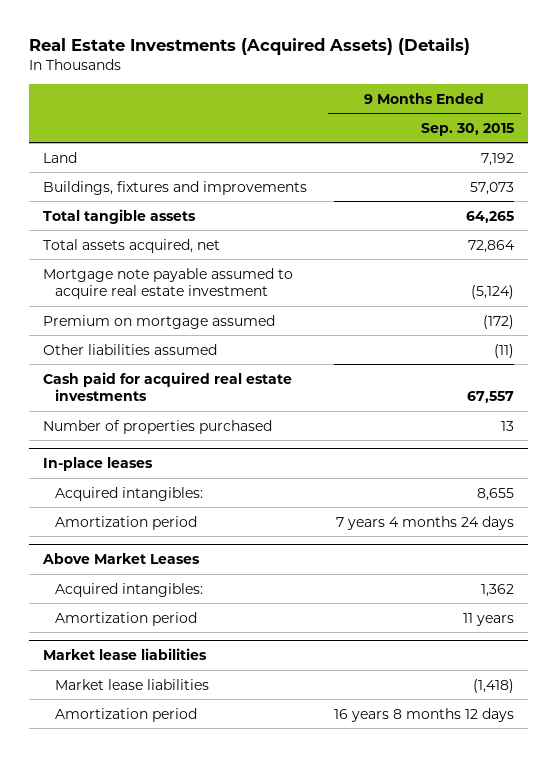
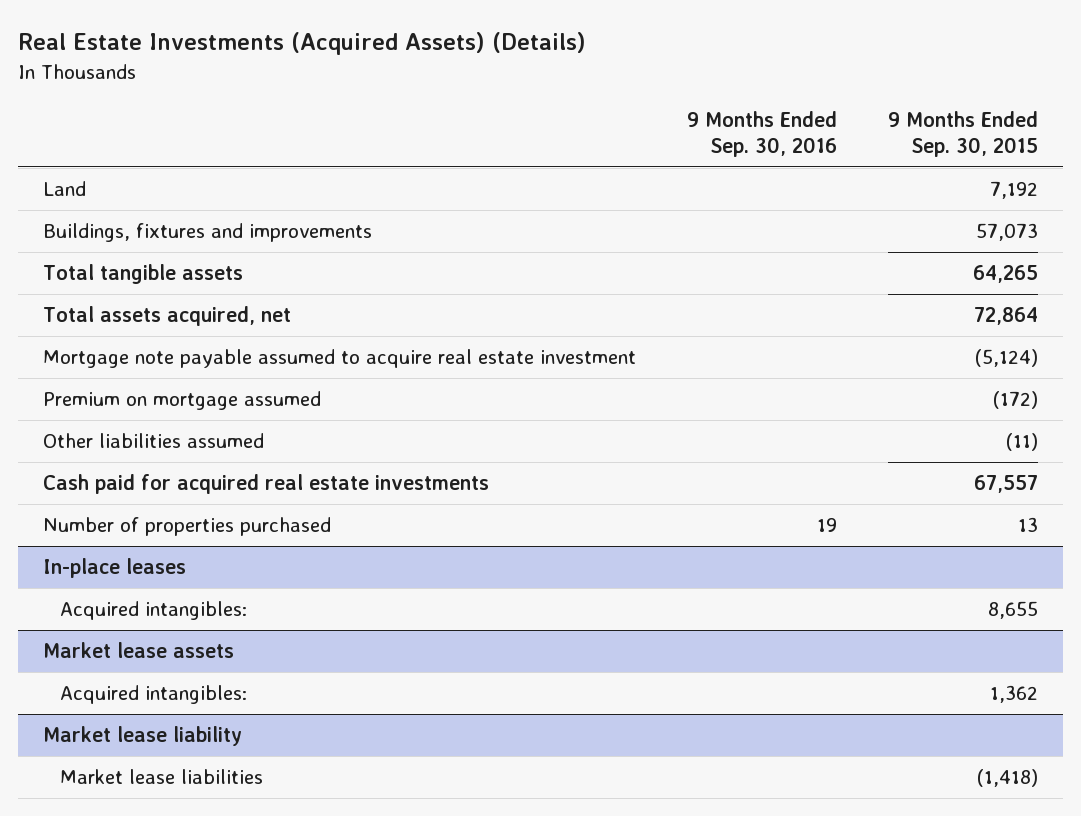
none -> [687,111,838,157] 9 Months Ended Sep. 30, 2016
[55,515,198,530] Amortization period -> none
[41,553,200,565] Above Market Leases -> [43,641,235,658] Market lease assets
[55,611,198,626] Amortization period -> none
[42,648,207,661] Market lease liabilities -> [43,725,243,746] Market lease liability
[55,707,198,722] Amortization period -> none

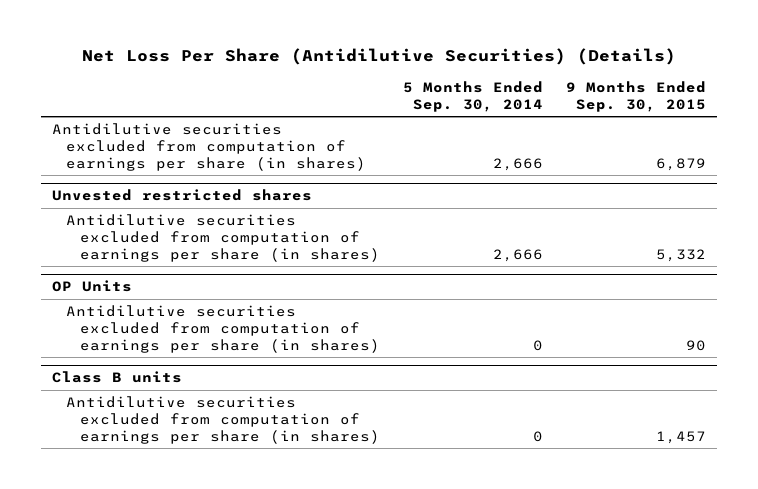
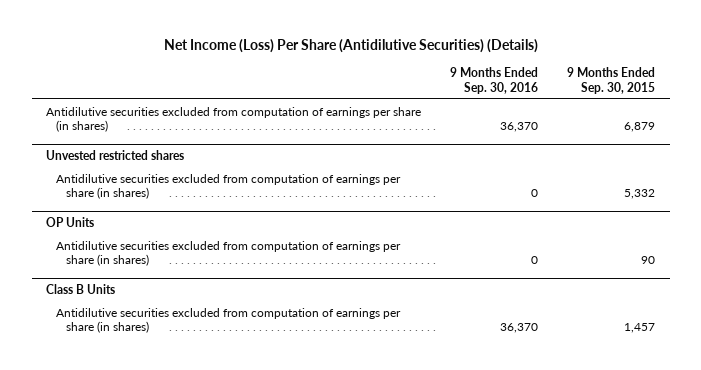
[82,48,677,66] Net Loss Per Share (Antidilutive Securities) (Details) -> [163,39,538,54] Net Income (Loss) Per Share (Antidilutive Securities) (Details)
[402,80,543,112] 5 Months Ended Sep. 30, 2014 -> none
none -> [450,67,539,94] 9 Months Ended Sep. 30, 2016
[52,371,183,384] Class B units -> [46,283,116,294] Class B Units

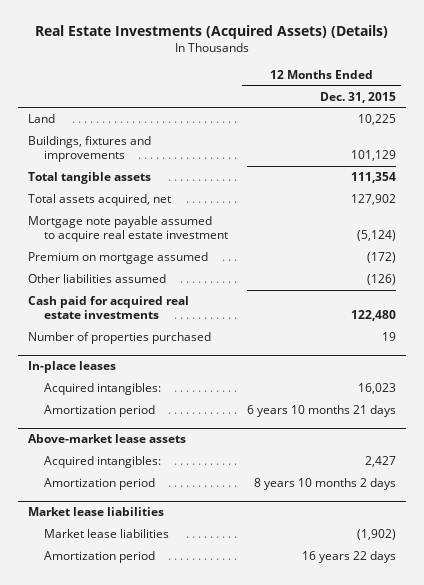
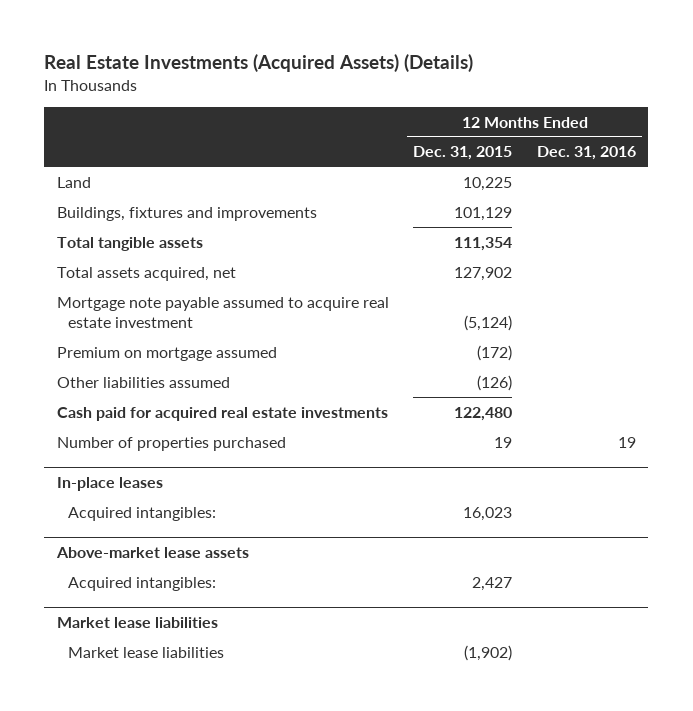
none -> [536,146,636,161] Dec. 31, 2016
[43,405,155,418] Amortization period -> none
[43,478,155,491] Amortization period -> none
[43,551,155,564] Amortization period -> none

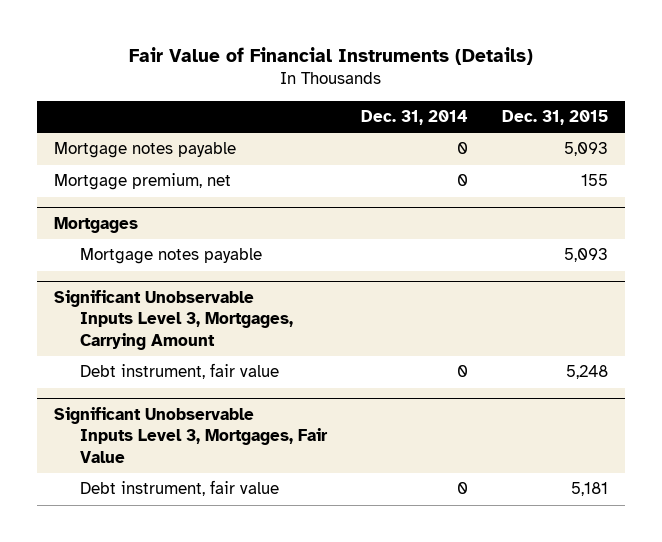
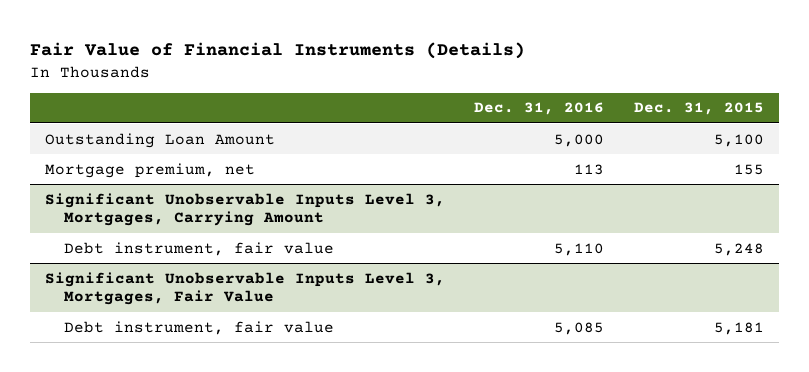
[360,110,468,126] Dec. 31, 2014 -> none
none -> [474,102,605,116] Dec. 31, 2016
[53,142,236,159] Mortgage notes payable -> none
none -> [44,132,275,148] Outstanding Loan Amount
[53,217,138,234] Mortgages -> none
[79,248,262,265] Mortgage notes payable -> none

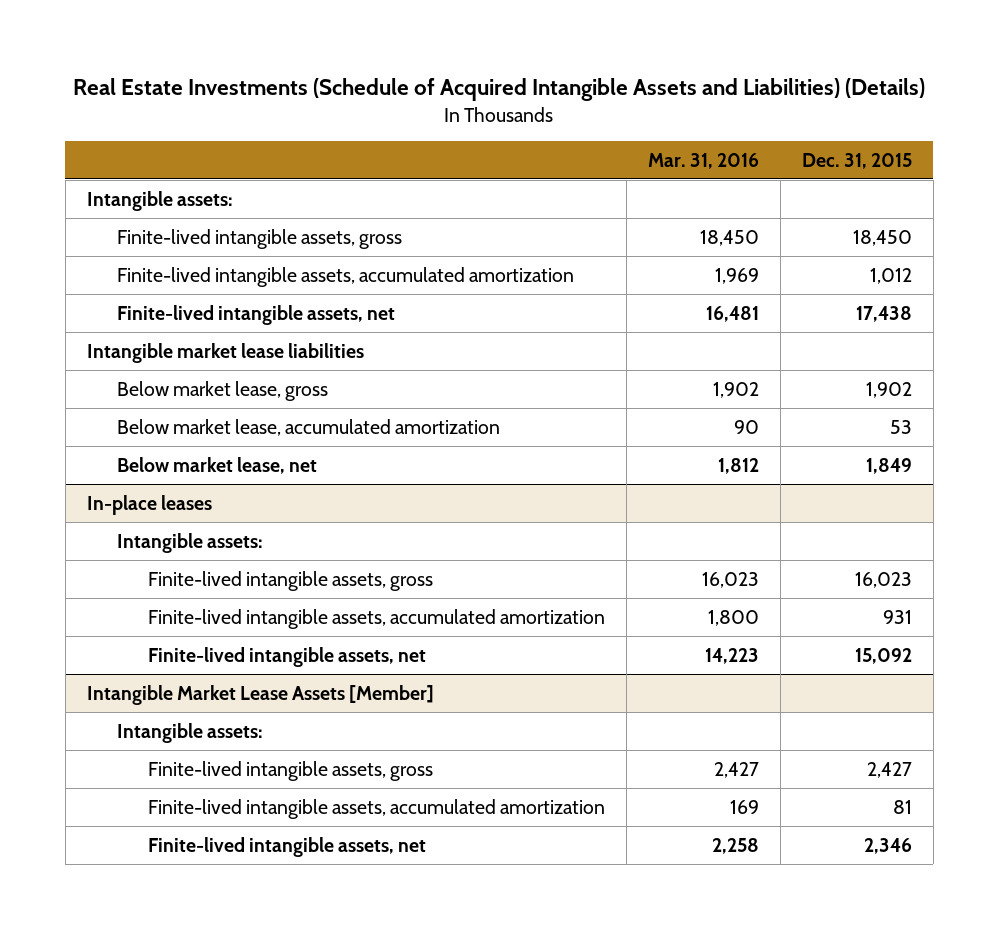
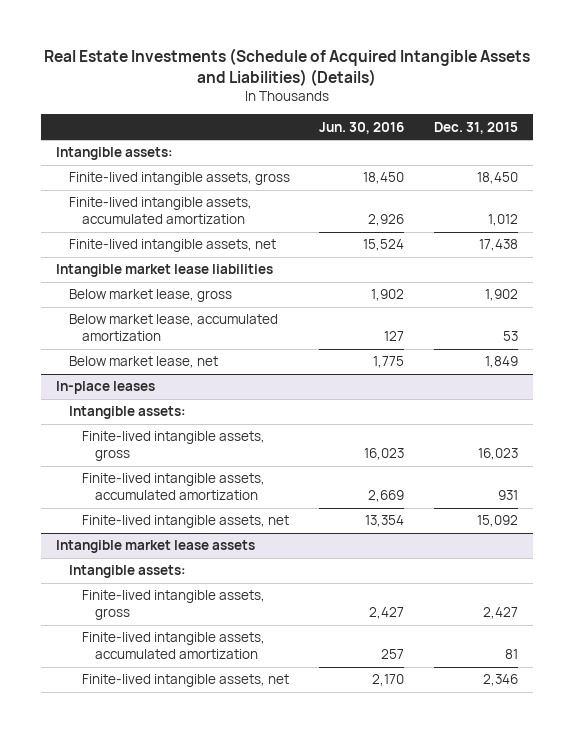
[647,152,759,169] Mar. 31, 2016 -> none
none -> [319,121,405,134] Jun. 30, 2016
[86,684,434,705] Intangible Market Lease Assets [Member] -> [55,540,255,554] Intangible market lease assets

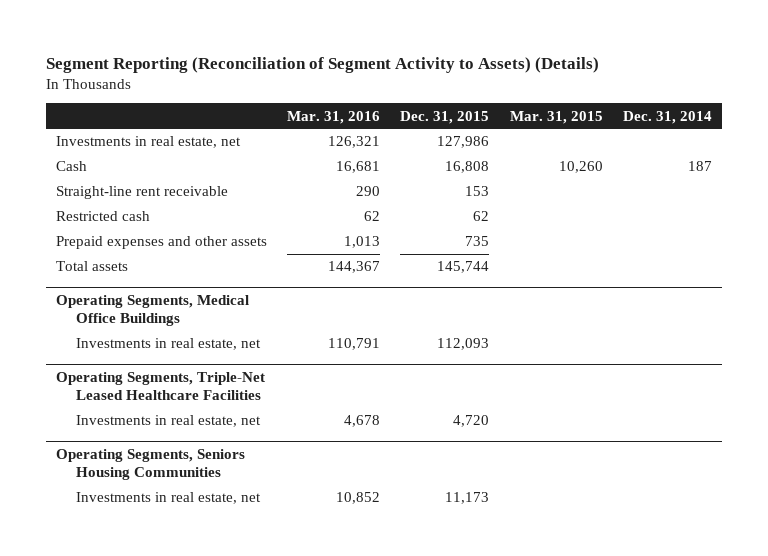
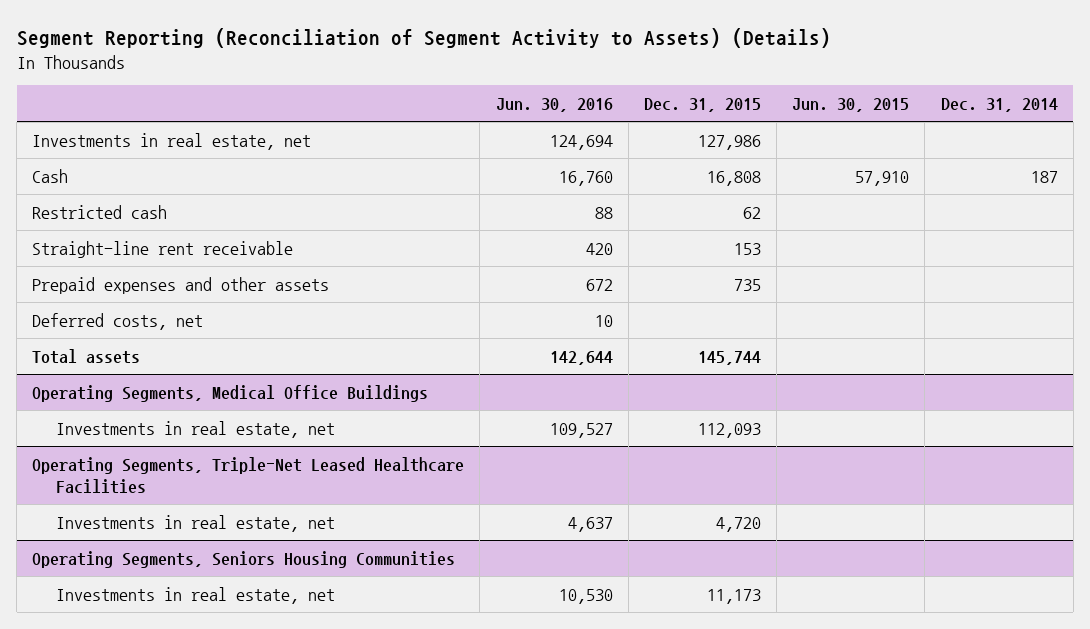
[287,110,381,124] Mar. 31, 2016 -> none
[509,110,603,124] Mar. 31, 2015 -> none
none -> [495,97,613,112] Jun. 30, 2016
none -> [792,97,910,112] Jun. 30, 2015
[55,186,228,200] Straight-line rent receivable -> [32,240,294,258] Straight-line rent receivable
none -> [32,312,204,330] Deferred costs, net

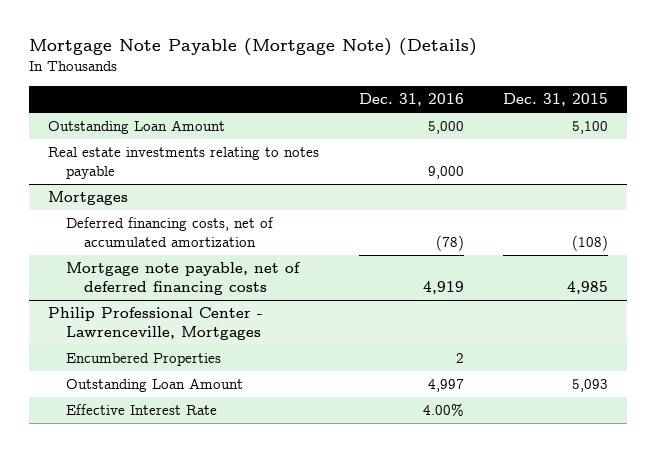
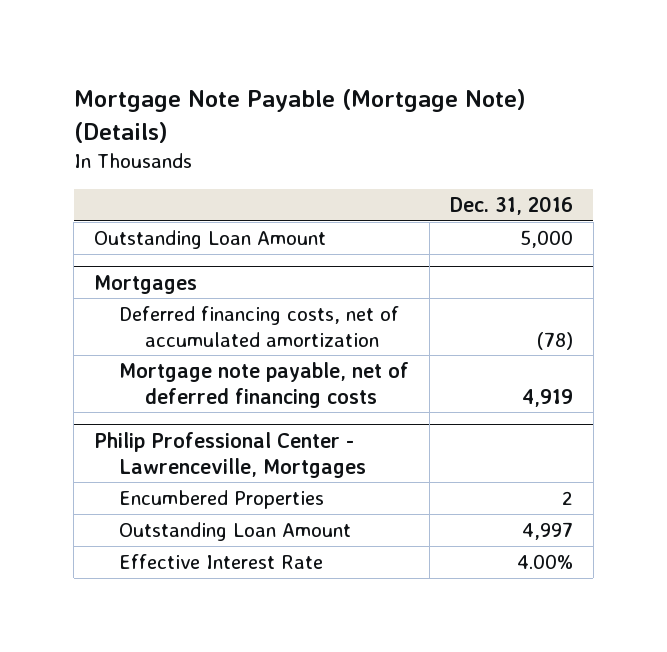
[502,92,608,106] Dec. 31, 2015 -> none
[48,147,320,179] Real estate investments relating to notes payable -> none

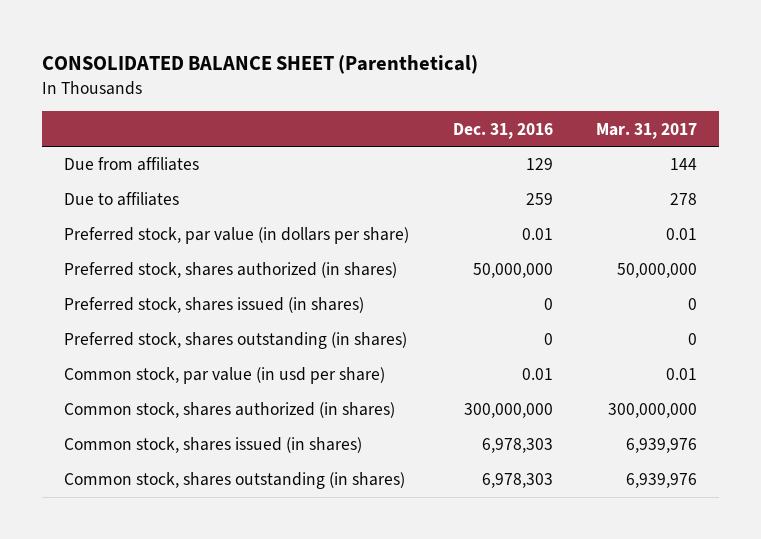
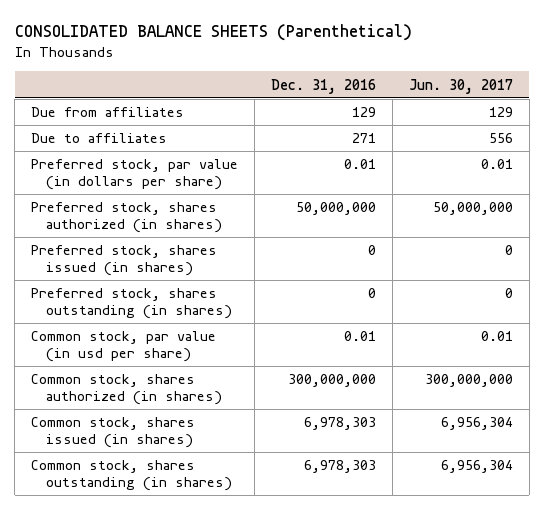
[42,54,479,74] CONSOLIDATED BALANCE SHEET (Parenthetical) -> [14,24,412,42] CONSOLIDATED BALANCE SHEETS (Parenthetical)
[595,122,697,139] Mar. 31, 2017 -> none
none -> [408,78,513,94] Jun. 30, 2017
[525,193,553,206] 259 -> [351,133,376,144] 271

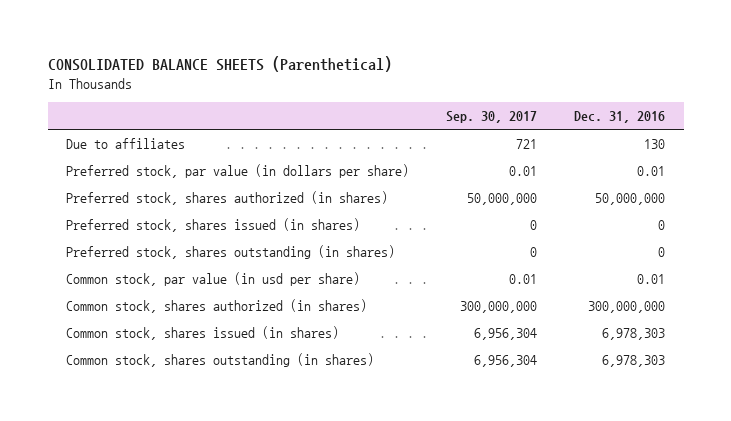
[408,78,513,94] Jun. 30, 2017 -> none
none -> [446,111,538,124] Sep. 30, 2017
[31,107,185,118] Due from affiliates -> none
[351,133,376,144] 271 -> [644,139,666,150] 130

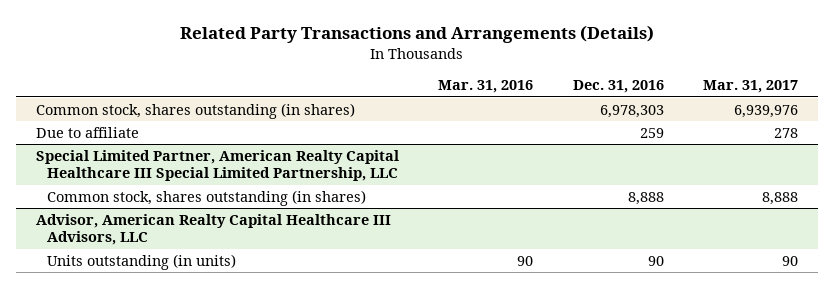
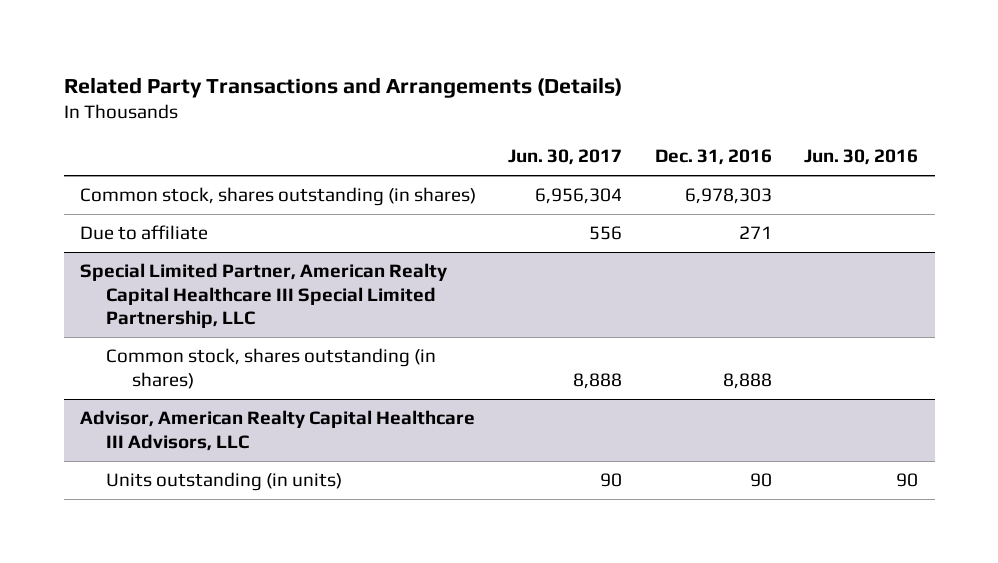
[438,80,534,94] Mar. 31, 2016 -> none
[703,80,799,94] Mar. 31, 2017 -> none
none -> [508,149,623,166] Jun. 30, 2017
none -> [804,149,919,166] Jun. 30, 2016
[639,127,664,138] 259 -> [738,226,772,240] 271

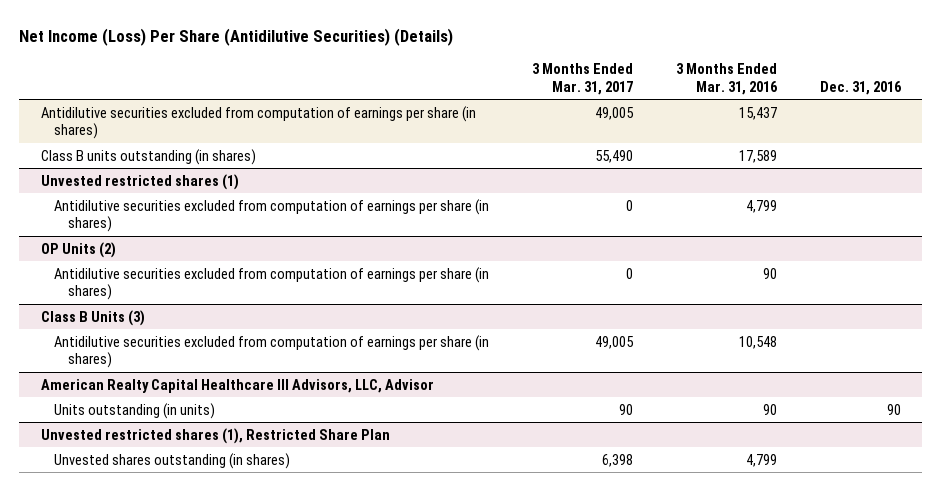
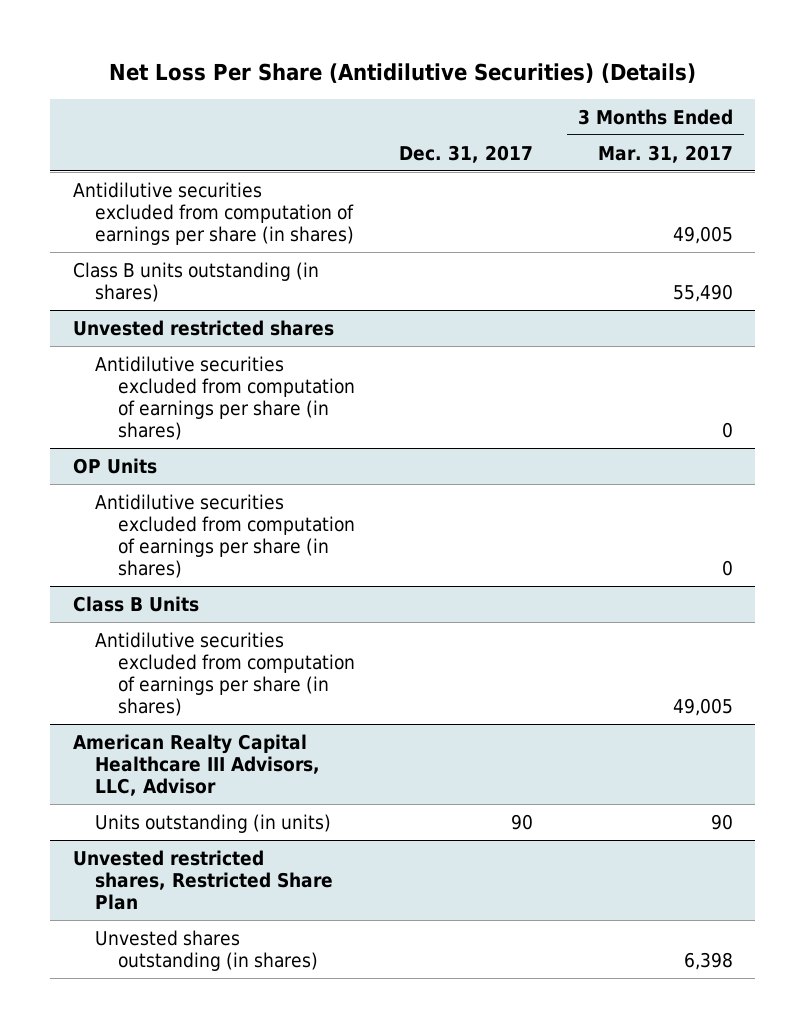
[19,27,454,46] Net Income (Loss) Per Share (Antidilutive Securities) (Details) -> [108,62,696,83] Net Loss Per Share (Antidilutive Securities) (Details)
[675,63,778,95] 3 Months Ended Mar. 31, 2016 -> none
[819,80,902,95] Dec. 31, 2016 -> none
none -> [399,144,534,163] Dec. 31, 2017
[40,173,239,190] Unvested restricted shares (1) -> [72,319,334,336] Unvested restricted shares
[40,241,116,258] OP Units (2) -> [72,457,157,474] OP Units
[40,309,145,326] Class B Units (3) -> [72,595,199,612] Class B Units
[40,427,390,444] Unvested restricted shares (1), Restricted Share Plan -> [72,849,334,911] Unvested restricted shares, Restricted Share Plan

